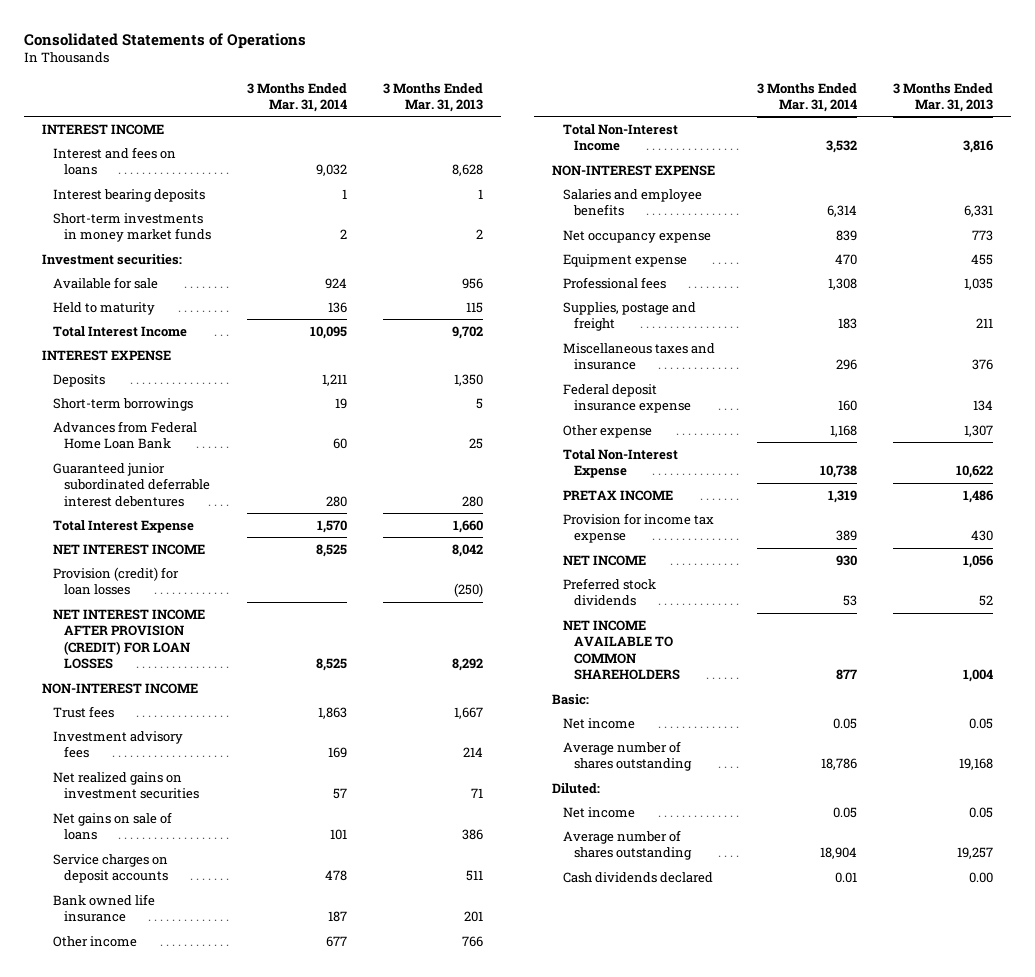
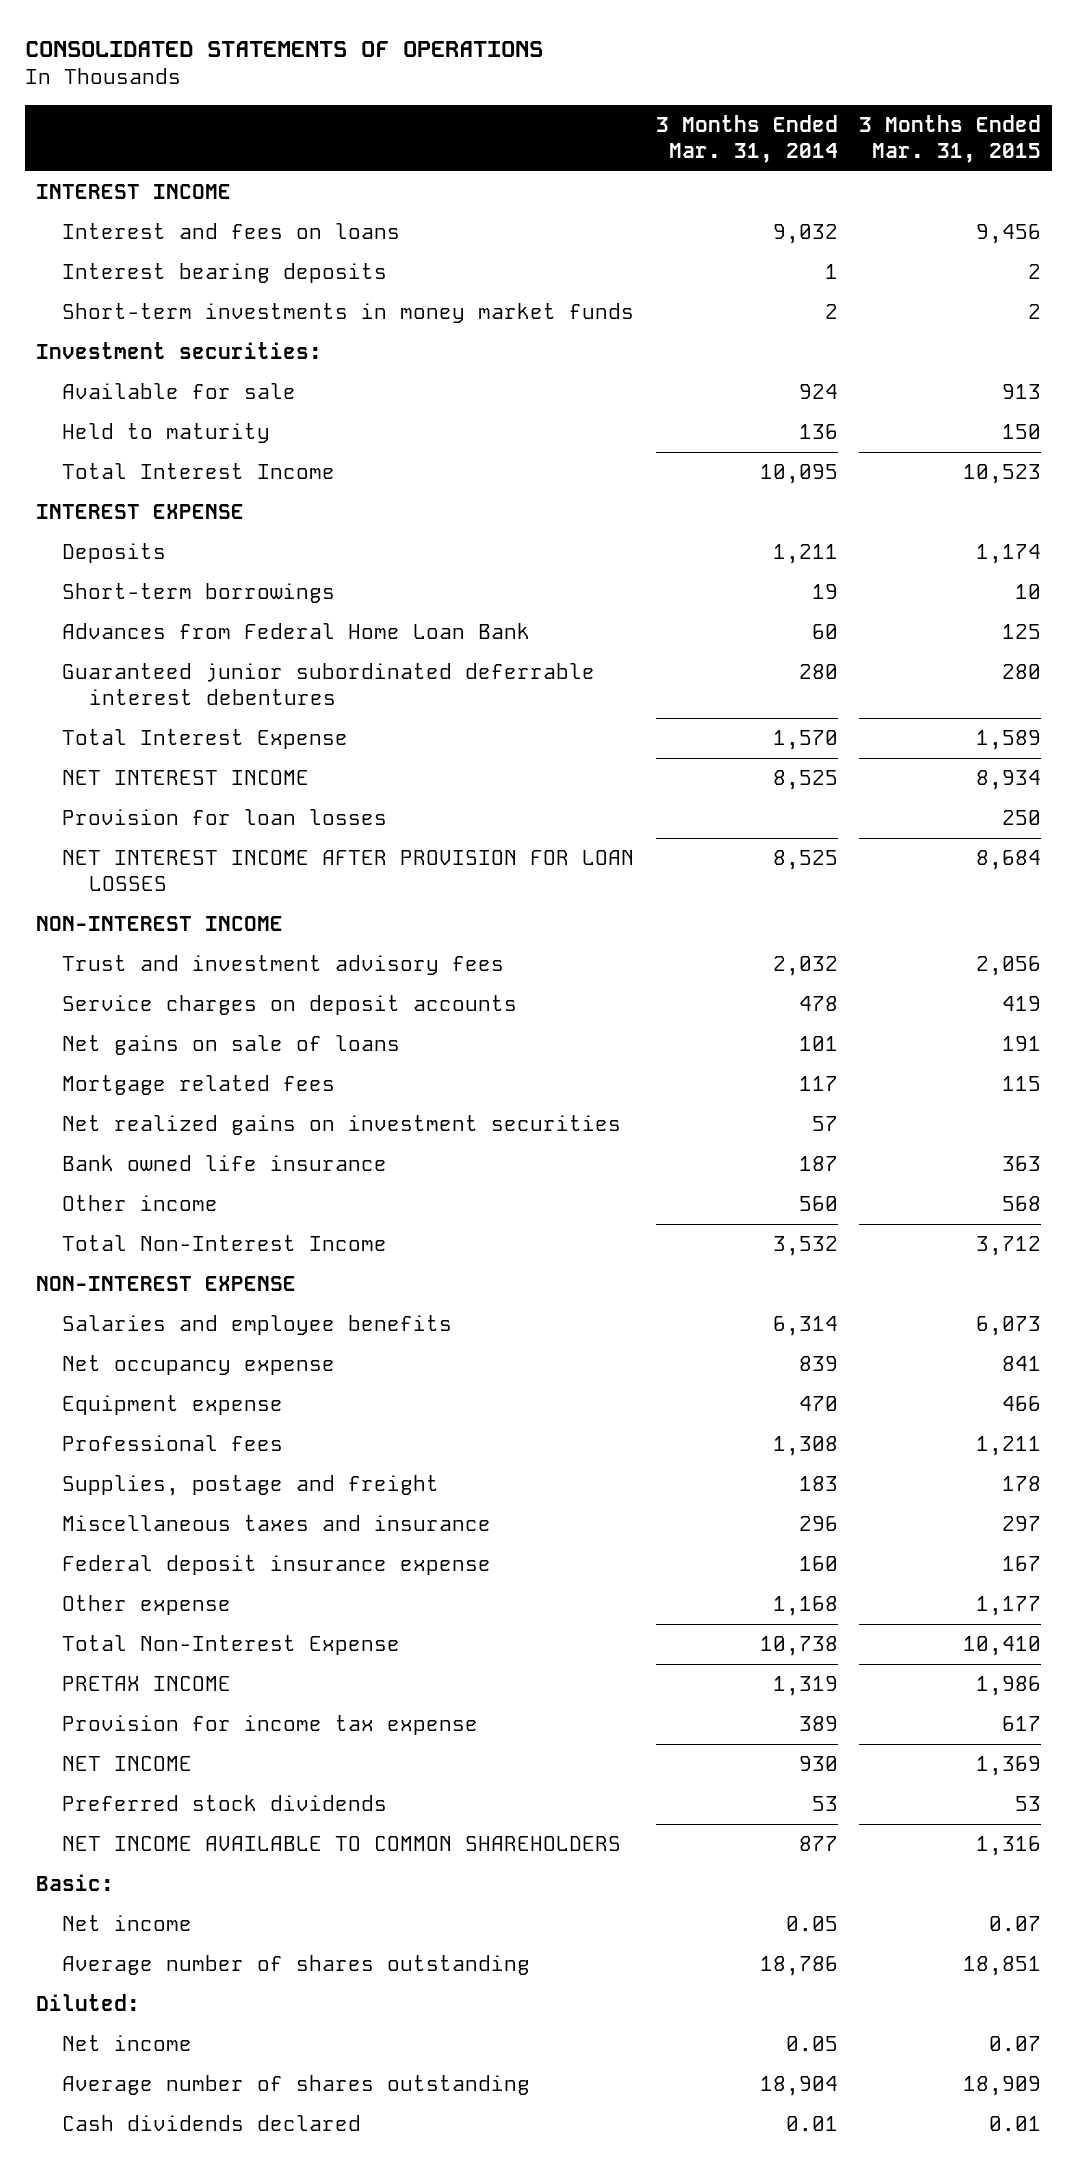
[24,32,307,49] Consolidated Statements of Operations -> [25,40,544,57] CONSOLIDATED STATEMENTS OF OPERATIONS
[383,82,484,112] 3 Months Ended Mar. 31, 2013 -> none
none -> [859,115,1042,163] 3 Months Ended Mar. 31, 2015
[53,566,180,596] Provision (credit) for loan losses -> [62,809,388,826] Provision for loan losses
[53,608,206,670] NET INTEREST INCOME AFTER PROVISION (CREDIT) FOR LOAN LOSSES -> [62,850,635,892] NET INTEREST INCOME AFTER PROVISION FOR LOAN LOSSES
[53,730,184,759] Investment advisory fees -> none
[53,705,115,718] Trust fees -> [62,955,505,976] Trust and investment advisory fees
[318,706,348,719] 1,863 -> [772,956,838,977] 2,032
[53,811,173,841] Net gains on sale of loans -> [62,1035,401,1056] Net gains on sale of loans
none -> [62,1075,336,1096] Mortgage related fees
[53,771,200,800] Net realized gains on investment securities -> [62,1115,622,1136] Net realized gains on investment securities
[326,935,348,947] 677 -> [798,1196,838,1212] 560

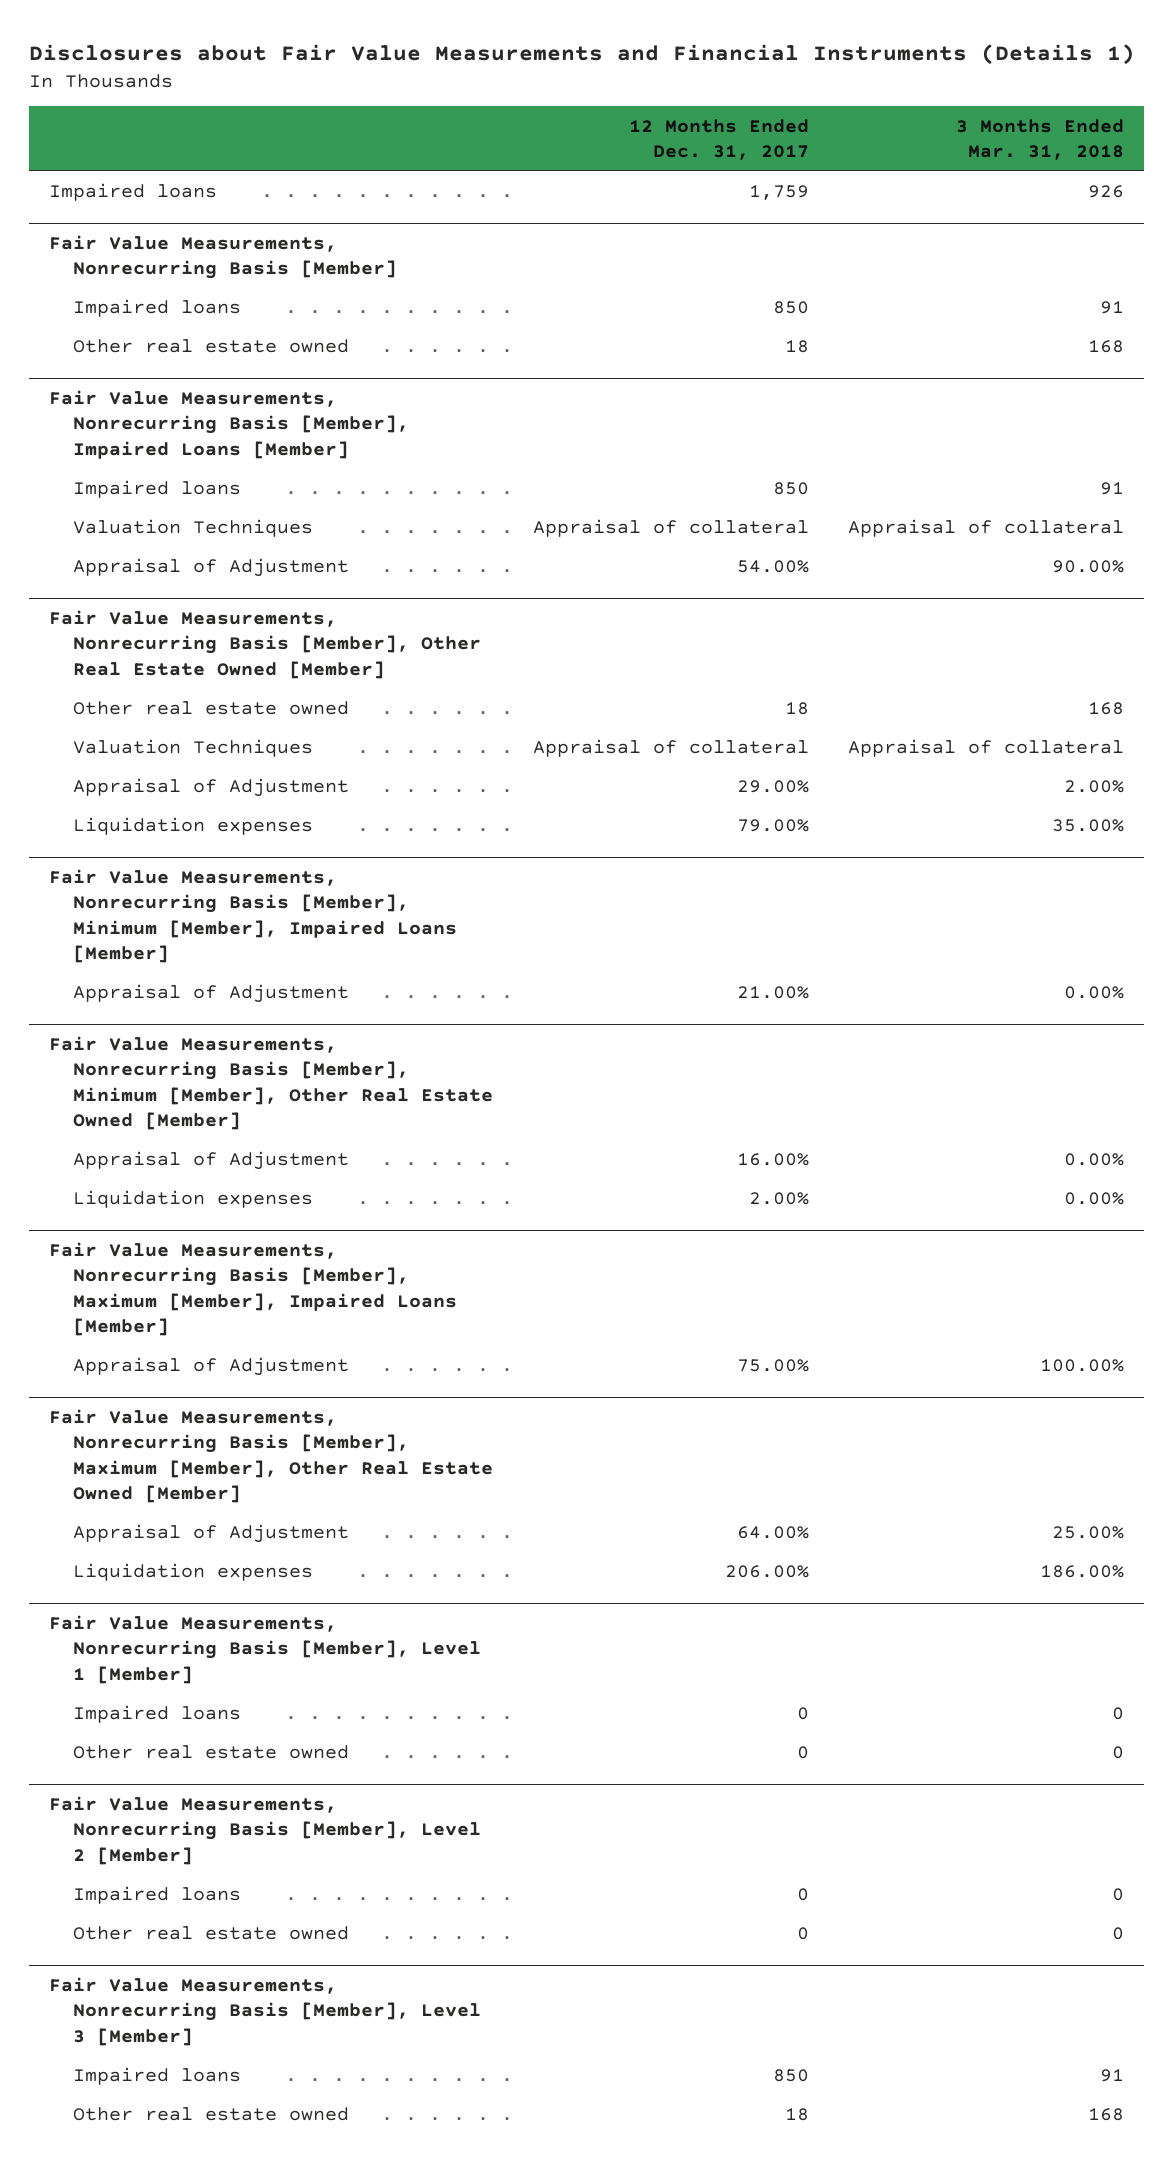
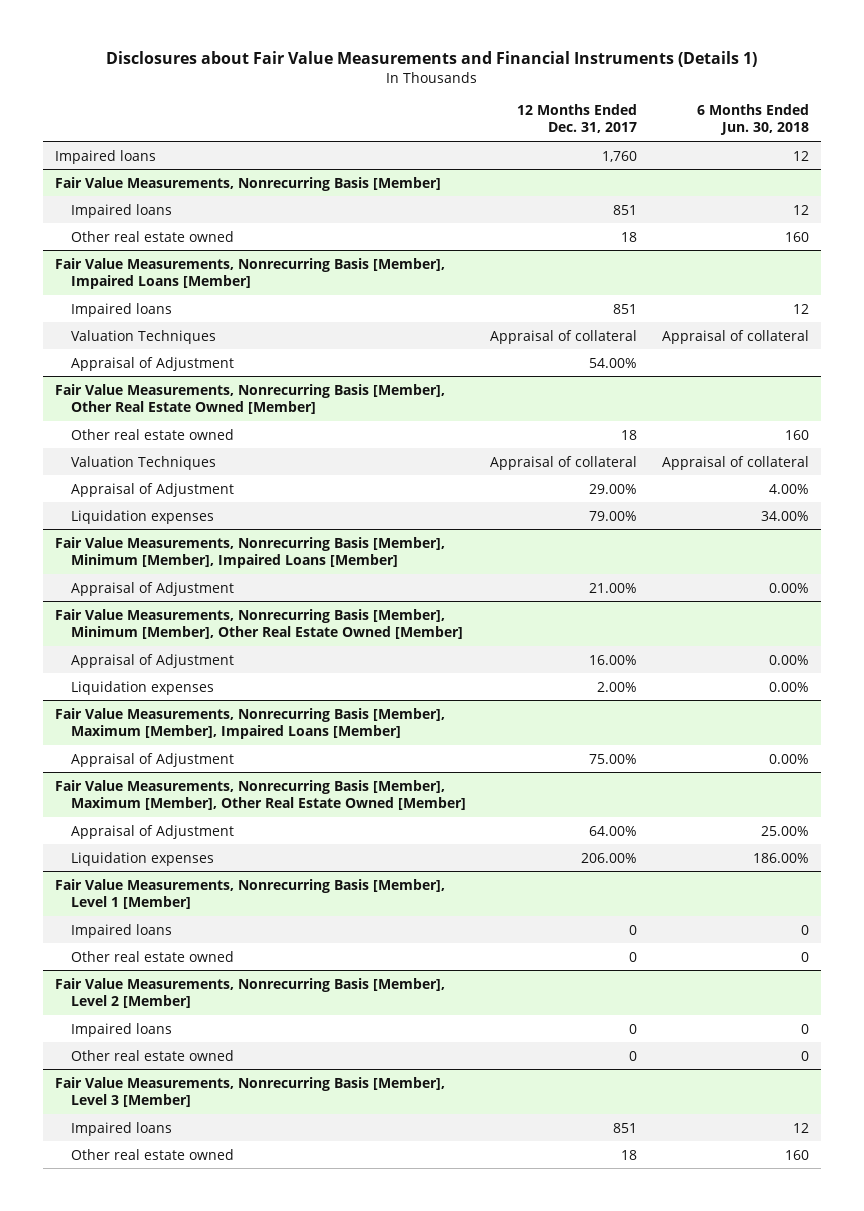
[955,118,1124,161] 3 Months Ended Mar. 31, 2018 -> none
none -> [696,103,809,136] 6 Months Ended Jun. 30, 2018
[748,185,809,201] 1,759 -> [602,150,638,162] 1,760
[772,301,809,315] 850 -> [613,204,638,215] 851
[772,482,809,496] 850 -> [613,303,638,314] 851
[772,2069,809,2083] 850 -> [613,1122,638,1133] 851

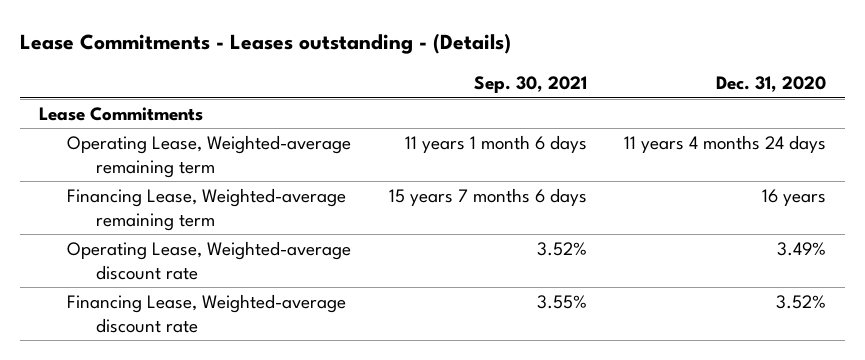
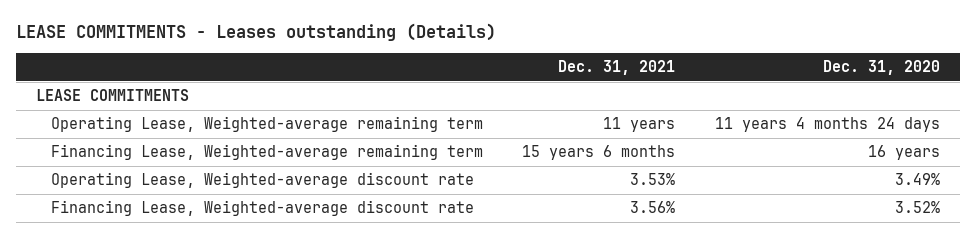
[20,33,512,55] Lease Commitments - Leases outstanding - (Details) -> [16,23,497,42] LEASE COMMITMENTS - Leases outstanding (Details)
[473,76,587,94] Sep. 30, 2021 -> none
none -> [558,60,676,76] Dec. 31, 2021
[38,106,203,121] Lease Commitments -> [35,89,189,102] LEASE COMMITMENTS

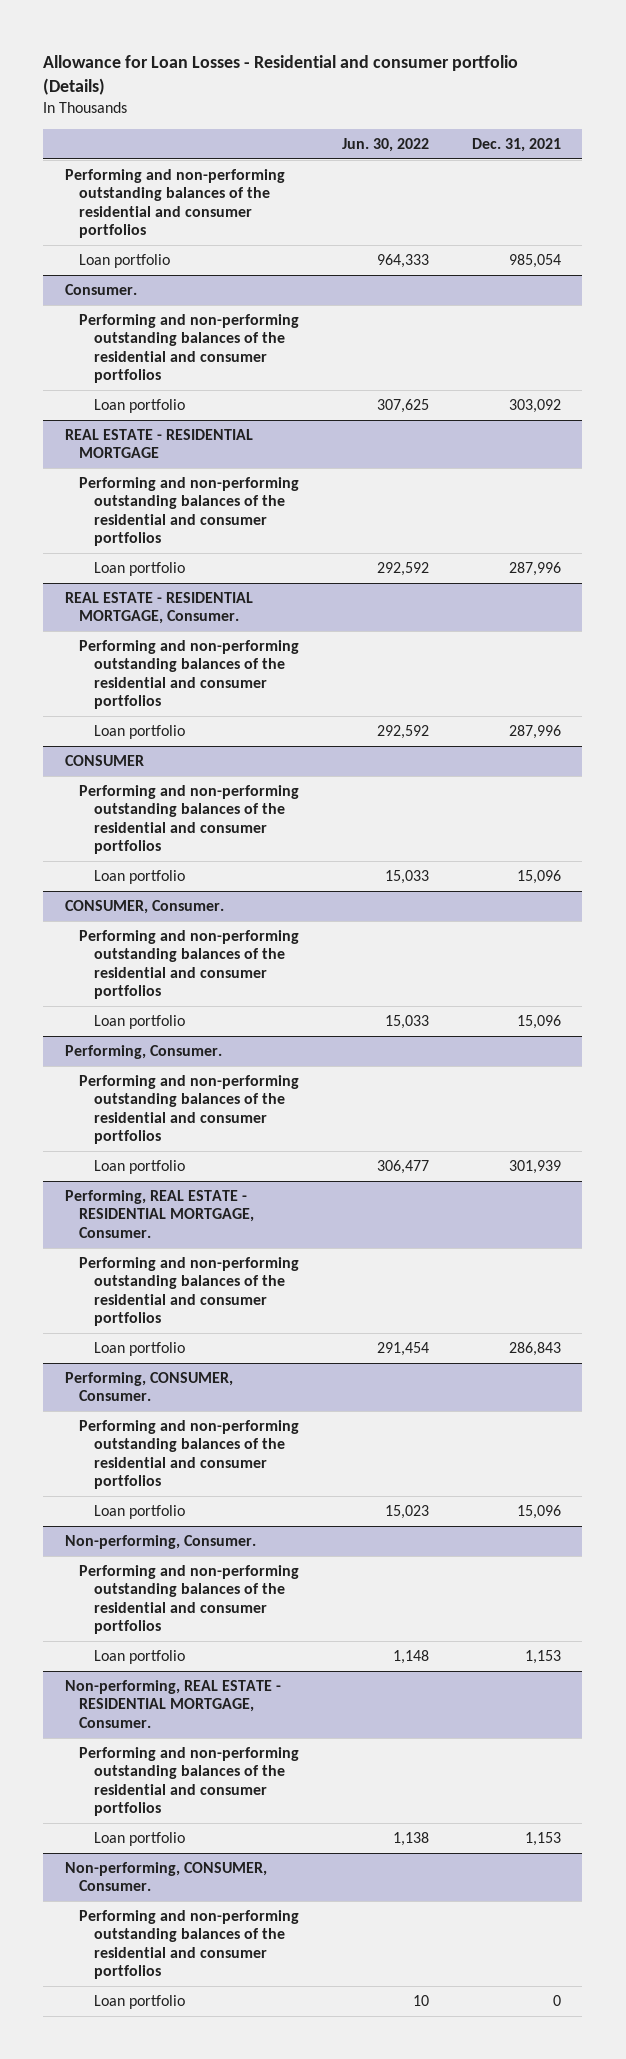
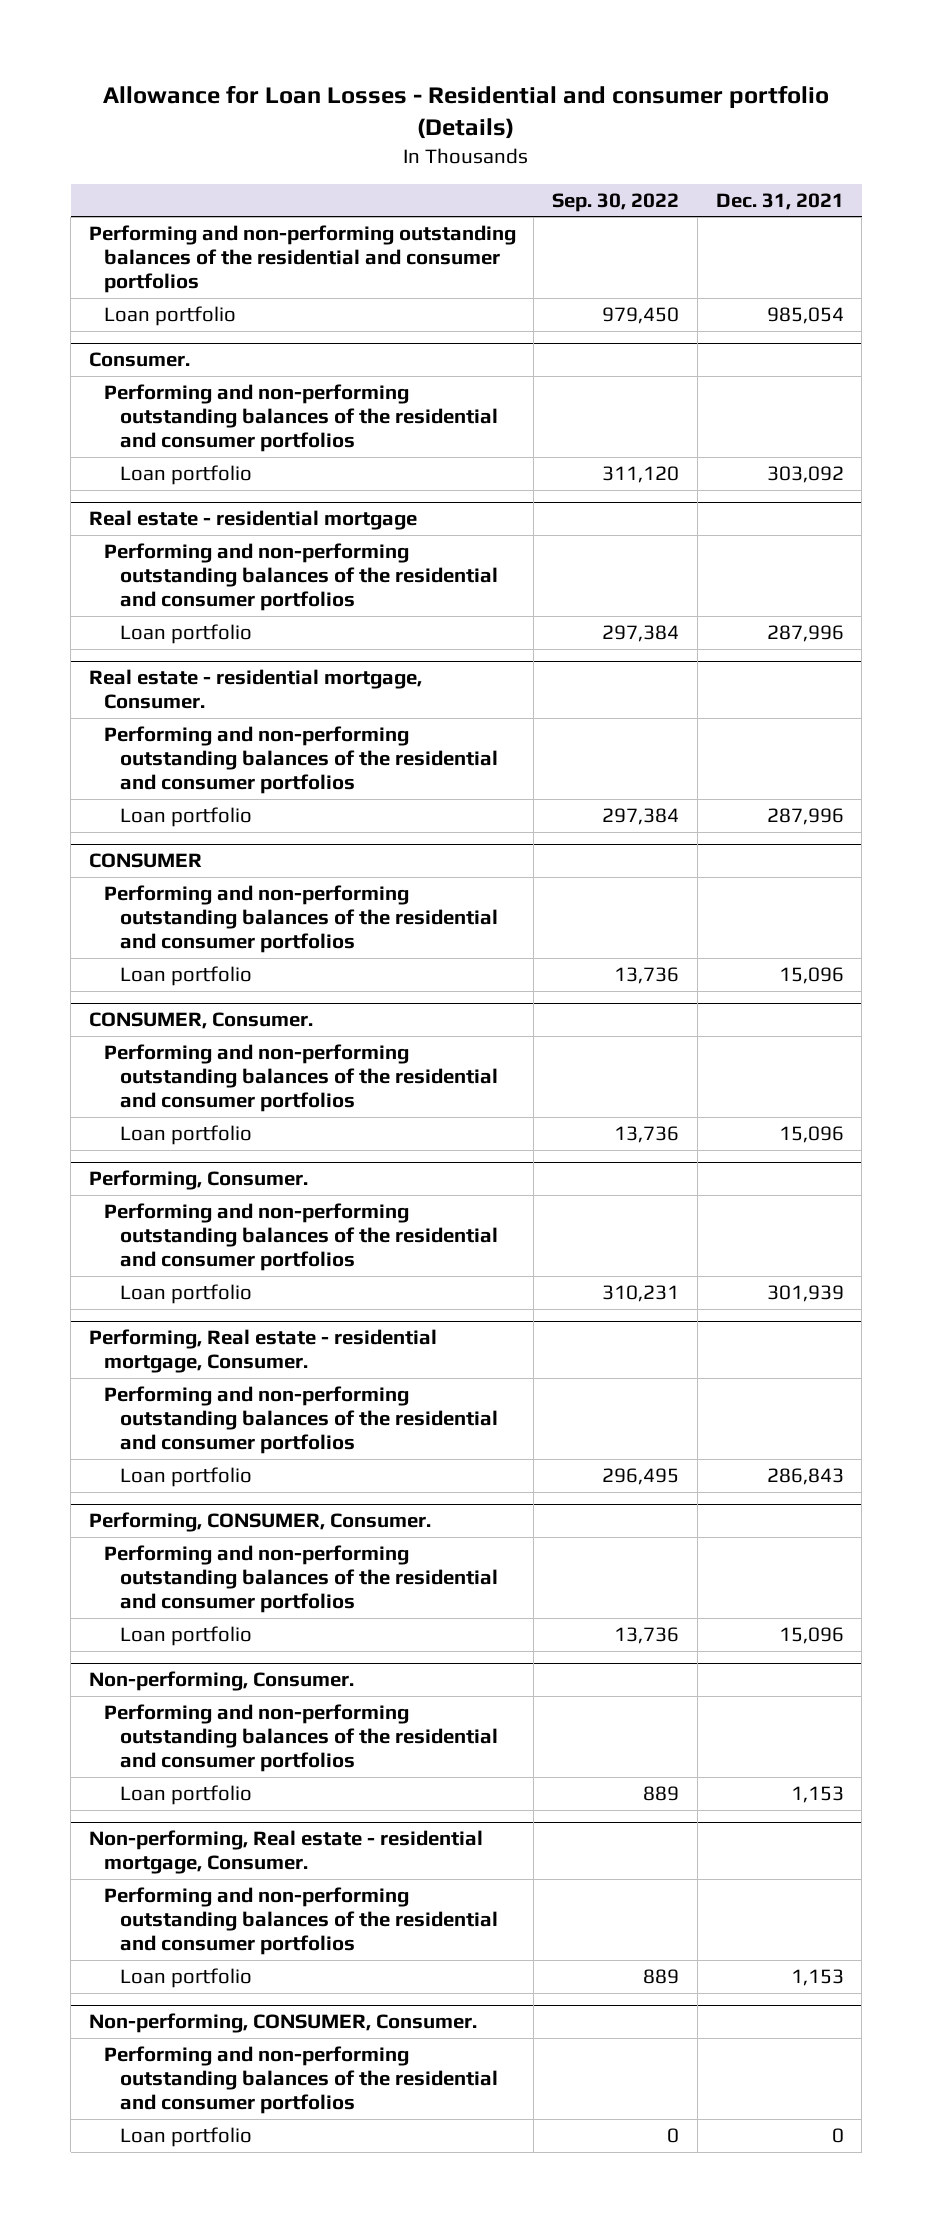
[342,137,430,152] Jun. 30, 2022 -> none
none -> [552,192,680,212] Sep. 30, 2022
[64,429,253,459] REAL ESTATE - RESIDENTIAL MORTGAGE -> [88,510,417,531] Real estate - residential mortgage
[64,592,253,625] REAL ESTATE - RESIDENTIAL MORTGAGE, Consumer. -> [88,669,422,710] Real estate - residential mortgage, Consumer.
[64,1190,255,1238] Performing, REAL ESTATE - RESIDENTIAL MORTGAGE, Consumer. -> [88,1329,437,1374] Performing, Real estate - residential mortgage, Consumer.
[64,1680,281,1728] Non-performing, REAL ESTATE - RESIDENTIAL MORTGAGE, Consumer. -> [88,1830,483,1875] Non-performing, Real estate - residential mortgage, Consumer.

